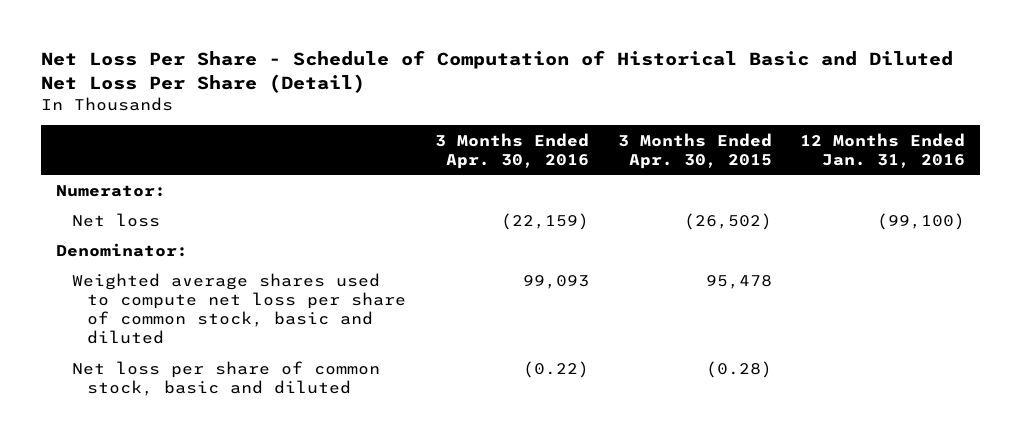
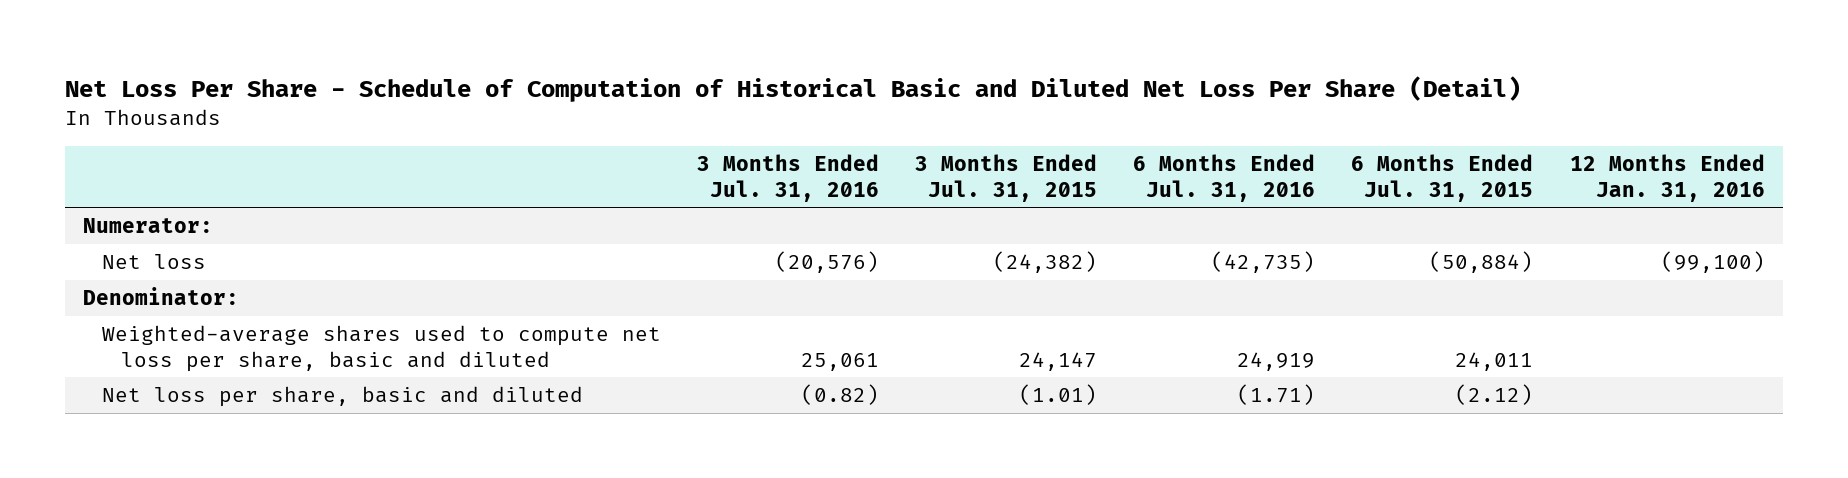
[434,132,589,169] 3 Months Ended Apr. 30, 2016 -> none
[617,132,772,169] 3 Months Ended Apr. 30, 2015 -> none
none -> [697,153,880,202] 3 Months Ended Jul. 31, 2016
none -> [915,153,1098,202] 3 Months Ended Jul. 31, 2015
none -> [1133,153,1316,202] 6 Months Ended Jul. 31, 2016
none -> [1351,153,1534,202] 6 Months Ended Jul. 31, 2015
[71,272,407,344] Weighted average shares used to compute net loss per share of common stock, basic and diluted -> [102,324,662,372] Weighted-average shares used to compute net loss per share, basic and diluted
[71,360,380,396] Net loss per share of common stock, basic and diluted -> [102,385,584,407] Net loss per share, basic and diluted

